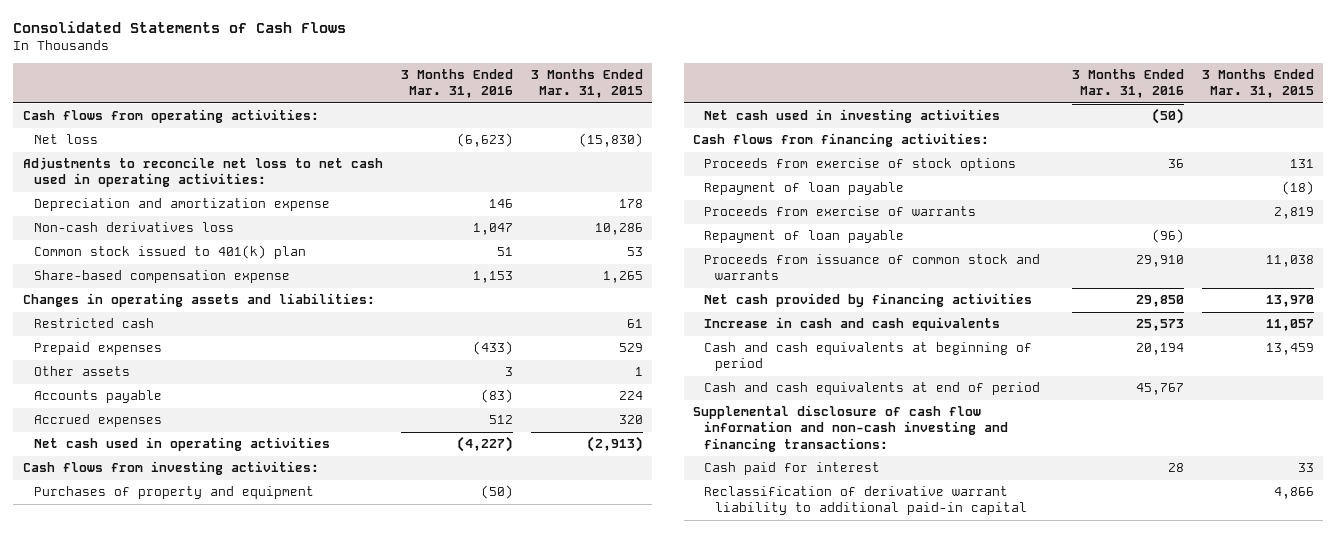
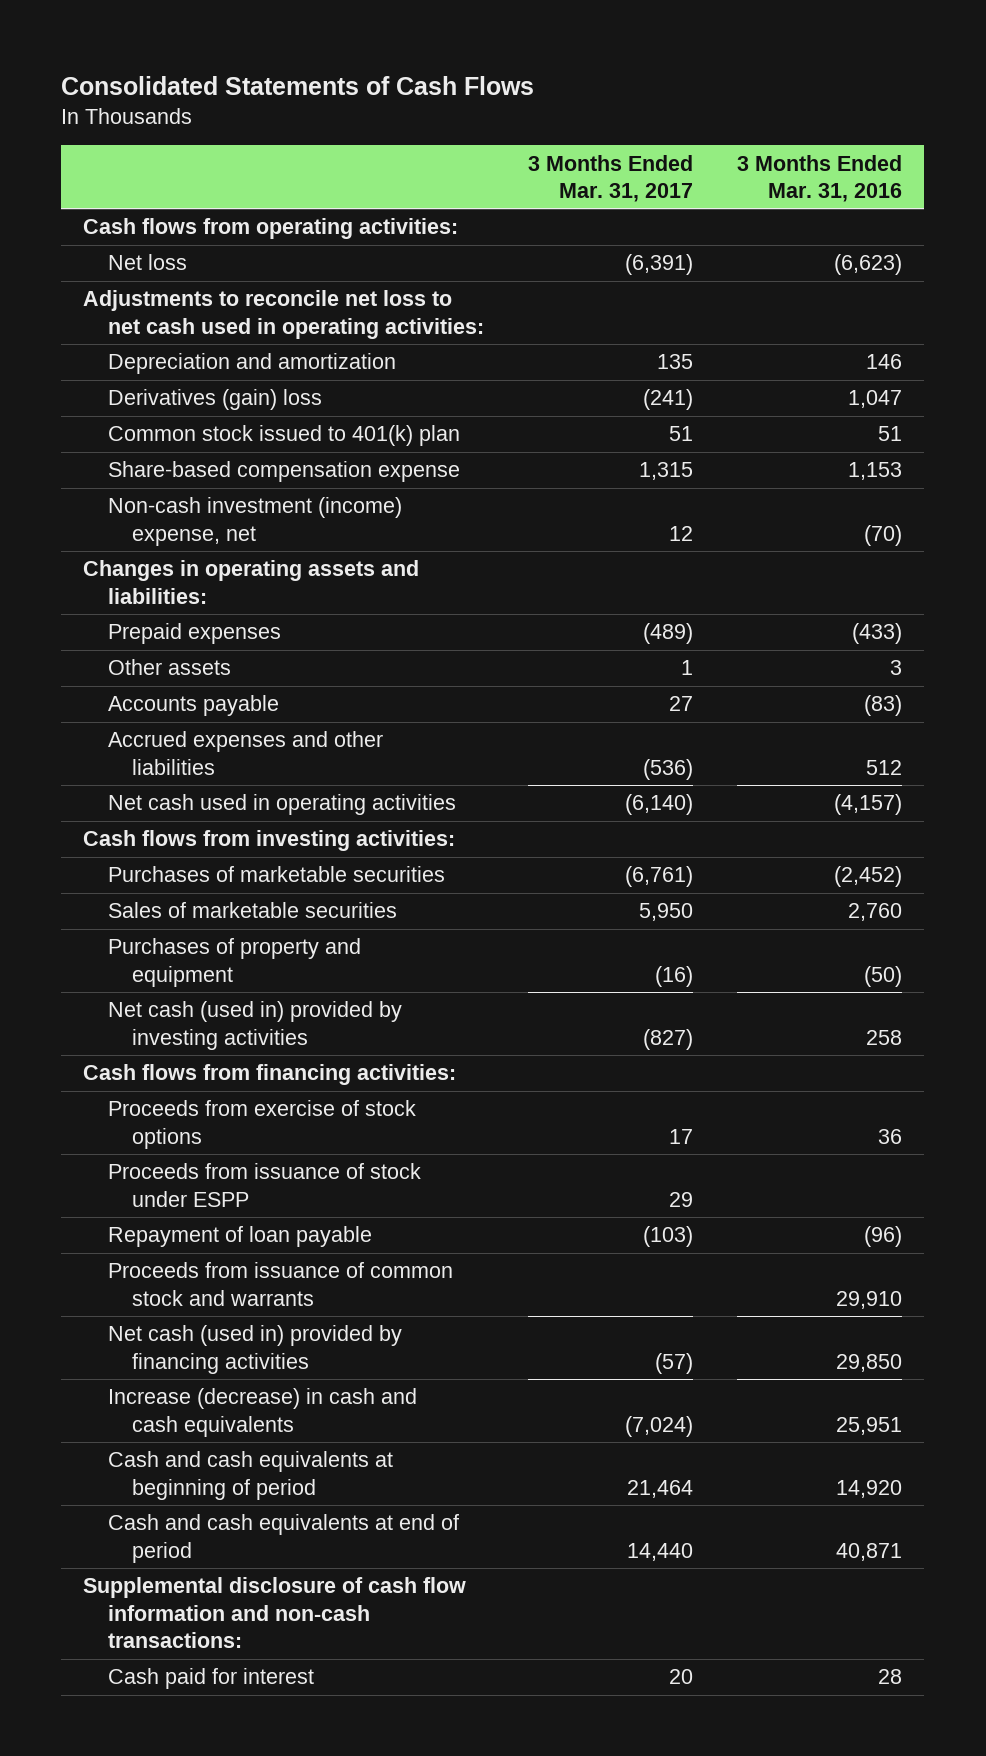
[531,69,644,99] 3 Months Ended Mar. 31, 2015 -> none
none -> [527,154,693,203] 3 Months Ended Mar. 31, 2017
[33,198,330,212] Depreciation and amortization expense -> [107,353,396,375] Depreciation and amortization
[33,222,234,233] Non-cash derivatives loss -> [107,389,322,411] Derivatives (gain) loss
none -> [107,497,402,546] Non-cash investment (income) expense, net
[33,318,154,329] Restricted cash -> none
[33,414,162,428] Accrued expenses -> [107,731,383,775] Accrued expenses and other liabilities
[456,436,513,453] (4,227) -> [834,794,903,816] (4,157)
none -> [107,866,445,883] Purchases of marketable securities
none -> [107,902,397,919] Sales of marketable securities
[704,109,1001,124] Net cash used in investing activities -> [107,1001,402,1050] Net cash (used in) provided by investing activities
[1151,108,1184,125] (50) -> [866,1029,903,1045] 258
[704,182,905,196] Repayment of loan payable -> none
[704,206,977,217] Proceeds from exercise of warrants -> none
none -> [107,1163,421,1207] Proceeds from issuance of stock under ESPP
[704,293,1033,308] Net cash provided by financing activities -> [107,1325,402,1374] Net cash (used in) provided by financing activities
[704,317,1001,332] Increase in cash and cash equivalents -> [107,1388,417,1437] Increase (decrease) in cash and cash equivalents
[1135,319,1184,332] 25,573 -> [836,1416,903,1435] 25,951
[1135,343,1184,356] 20,194 -> [836,1479,903,1498] 14,920
[1135,383,1184,396] 45,767 -> [836,1542,903,1561] 40,871
[693,405,1009,452] Supplemental disclosure of cash flow information and non-cash investing and financing transactions: -> [83,1577,467,1649] Supplemental disclosure of cash flow information and non-cash transactions:
[704,486,1028,516] Reclassification of derivative warrant liability to additional paid-in capital -> none

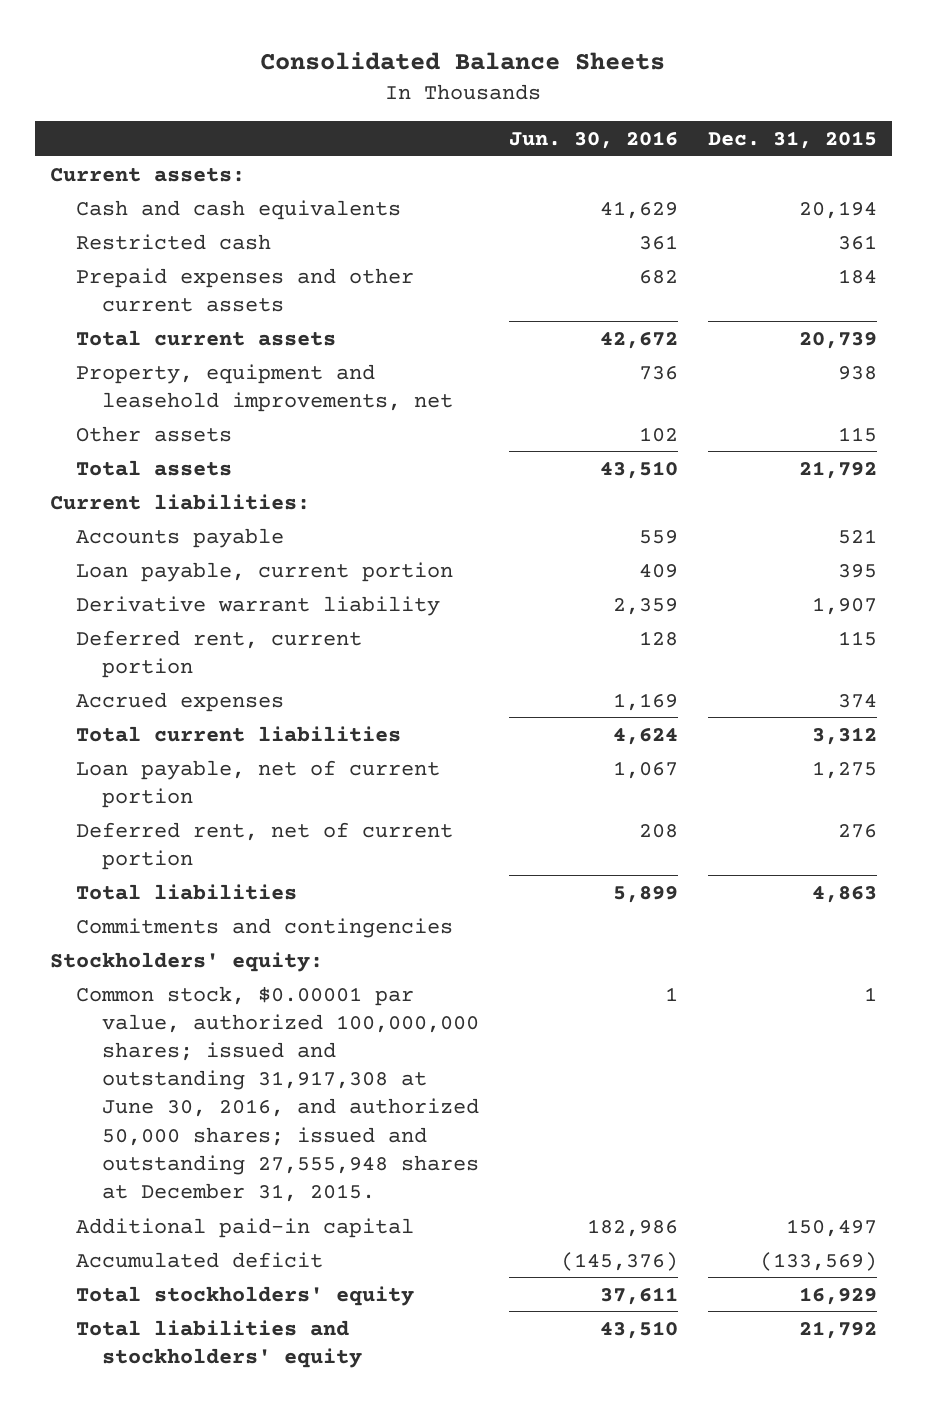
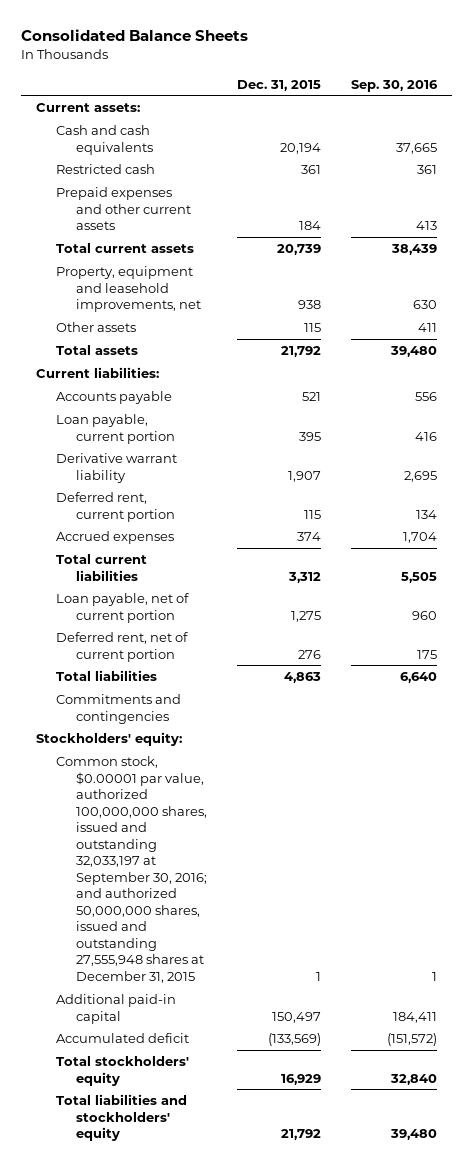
[508,131,678,150] Jun. 30, 2016 -> none
none -> [351,79,439,92] Sep. 30, 2016
[75,985,479,1202] Common stock, $0.00001 par value, authorized 100,000,000 shares; issued and outstanding 31,917,308 at June 30, 2016, and authorized 50,000 shares; issued and outstanding 27,555,948 shares at December 31, 2015. -> [56,756,208,983] Common stock, $0.00001 par value, authorized 100,000,000 shares, issued and outstanding 32,033,197 at September 30, 2016; and authorized 50,000,000 shares, issued and outstanding 27,555,948 shares at December 31, 2015

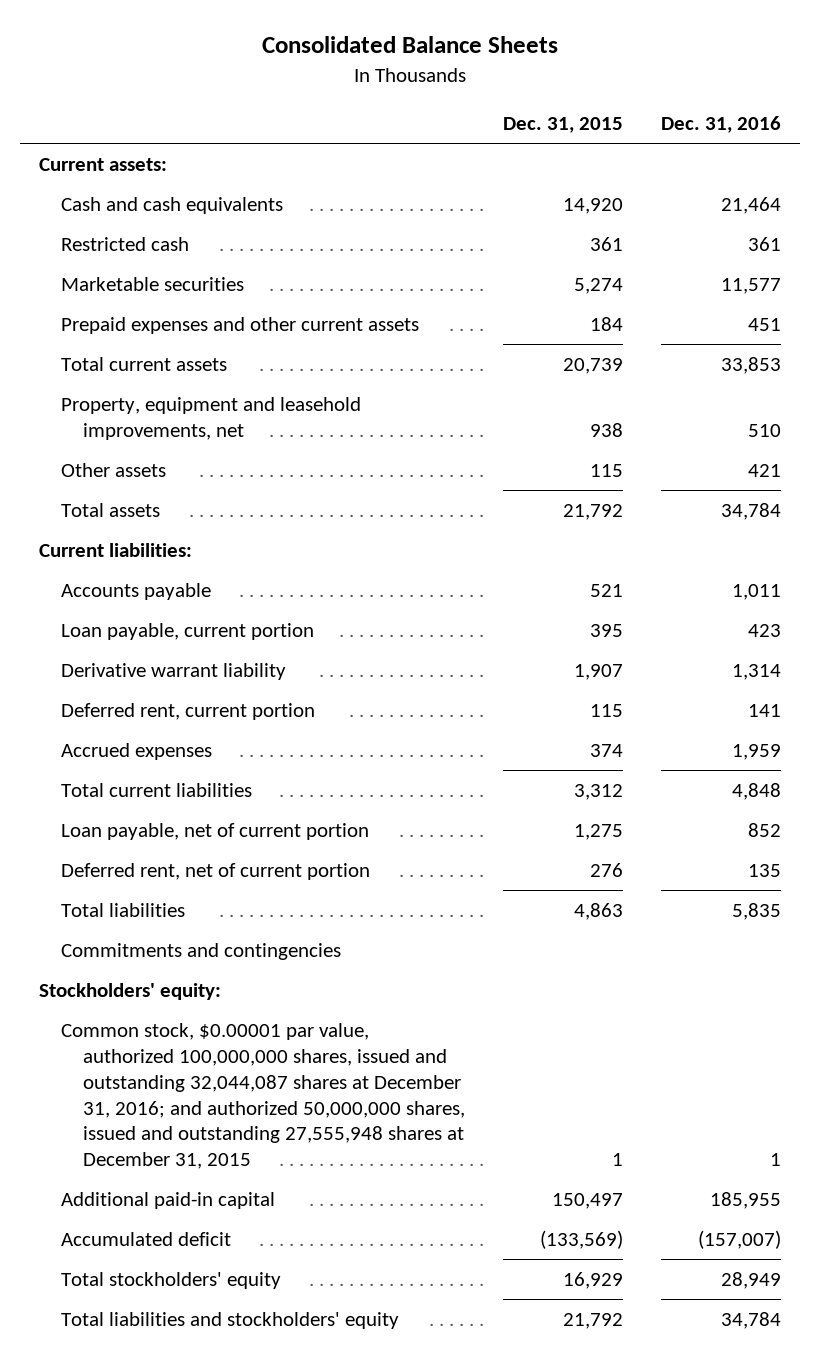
[351,79,439,92] Sep. 30, 2016 -> none
none -> [661,115,782,133] Dec. 31, 2016
[280,142,322,154] 20,194 -> [563,198,624,215] 14,920
none -> [61,277,245,292] Marketable securities
[56,756,208,983] Common stock, $0.00001 par value, authorized 100,000,000 shares, issued and outstanding 32,033,197 at September 30, 2016; and authorized 50,000,000 shares, issued and outstanding 27,555,948 shares at December 31, 2015 -> [61,1023,466,1170] Common stock, $0.00001 par value, authorized 100,000,000 shares, issued and outstanding 32,044,087 shares at December 31, 2016; and authorized 50,000,000 shares, issued and outstanding 27,555,948 shares at December 31, 2015

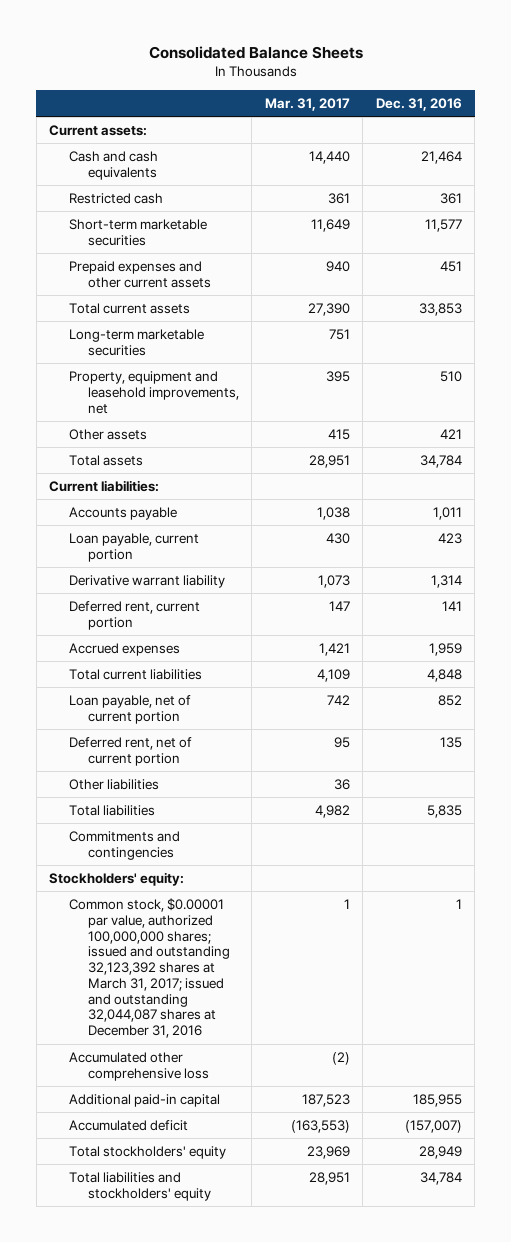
[503,116,624,133] Dec. 31, 2015 -> none
none -> [264,97,350,111] Mar. 31, 2017
[61,277,245,292] Marketable securities -> [68,219,207,246] Short-term marketable securities
none -> [68,329,204,356] Long-term marketable securities
none -> [68,779,159,791] Other liabilities
[61,1023,466,1170] Common stock, $0.00001 par value, authorized 100,000,000 shares, issued and outstanding 32,044,087 shares at December 31, 2016; and authorized 50,000,000 shares, issued and outstanding 27,555,948 shares at December 31, 2015 -> [68,898,230,1039] Common stock, $0.00001 par value, authorized 100,000,000 shares; issued and outstanding 32,123,392 shares at March 31, 2017; issued and outstanding 32,044,087 shares at December 31, 2016
none -> [68,1052,209,1081] Accumulated other comprehensive loss

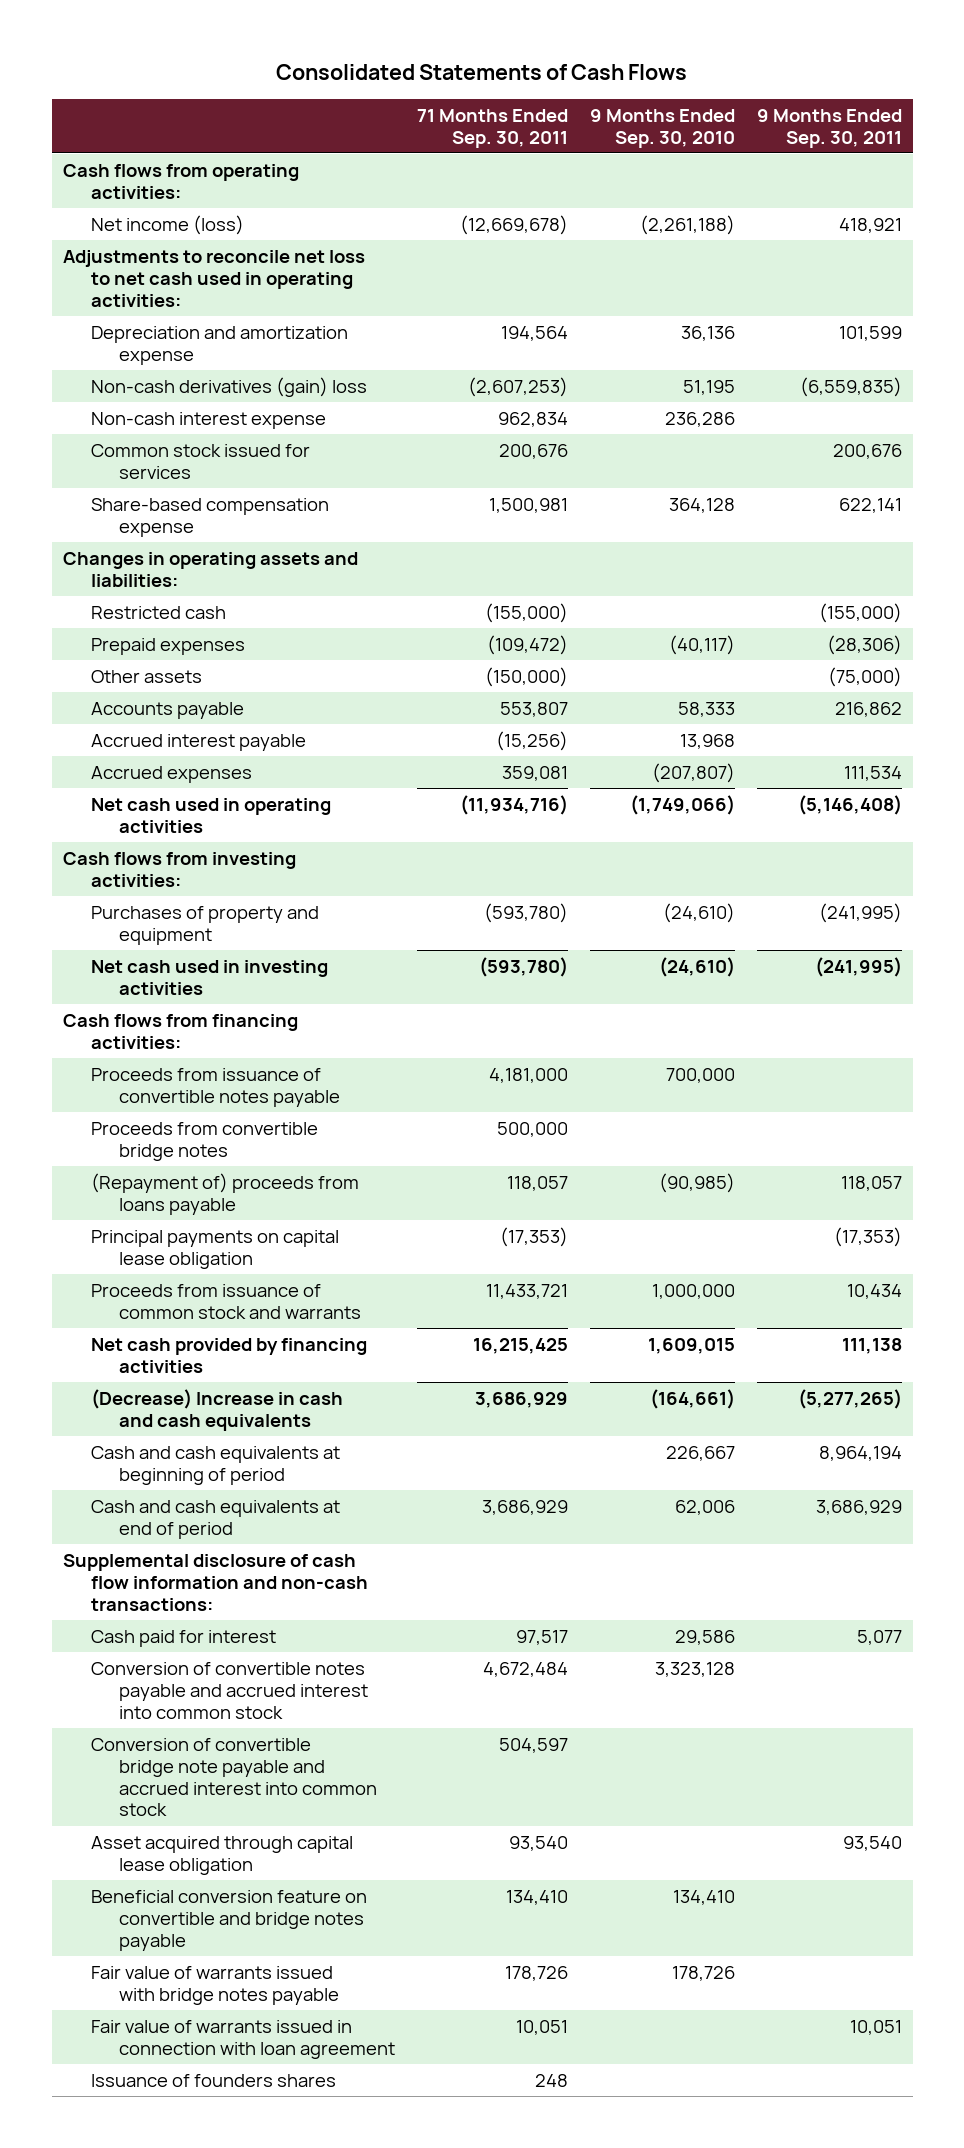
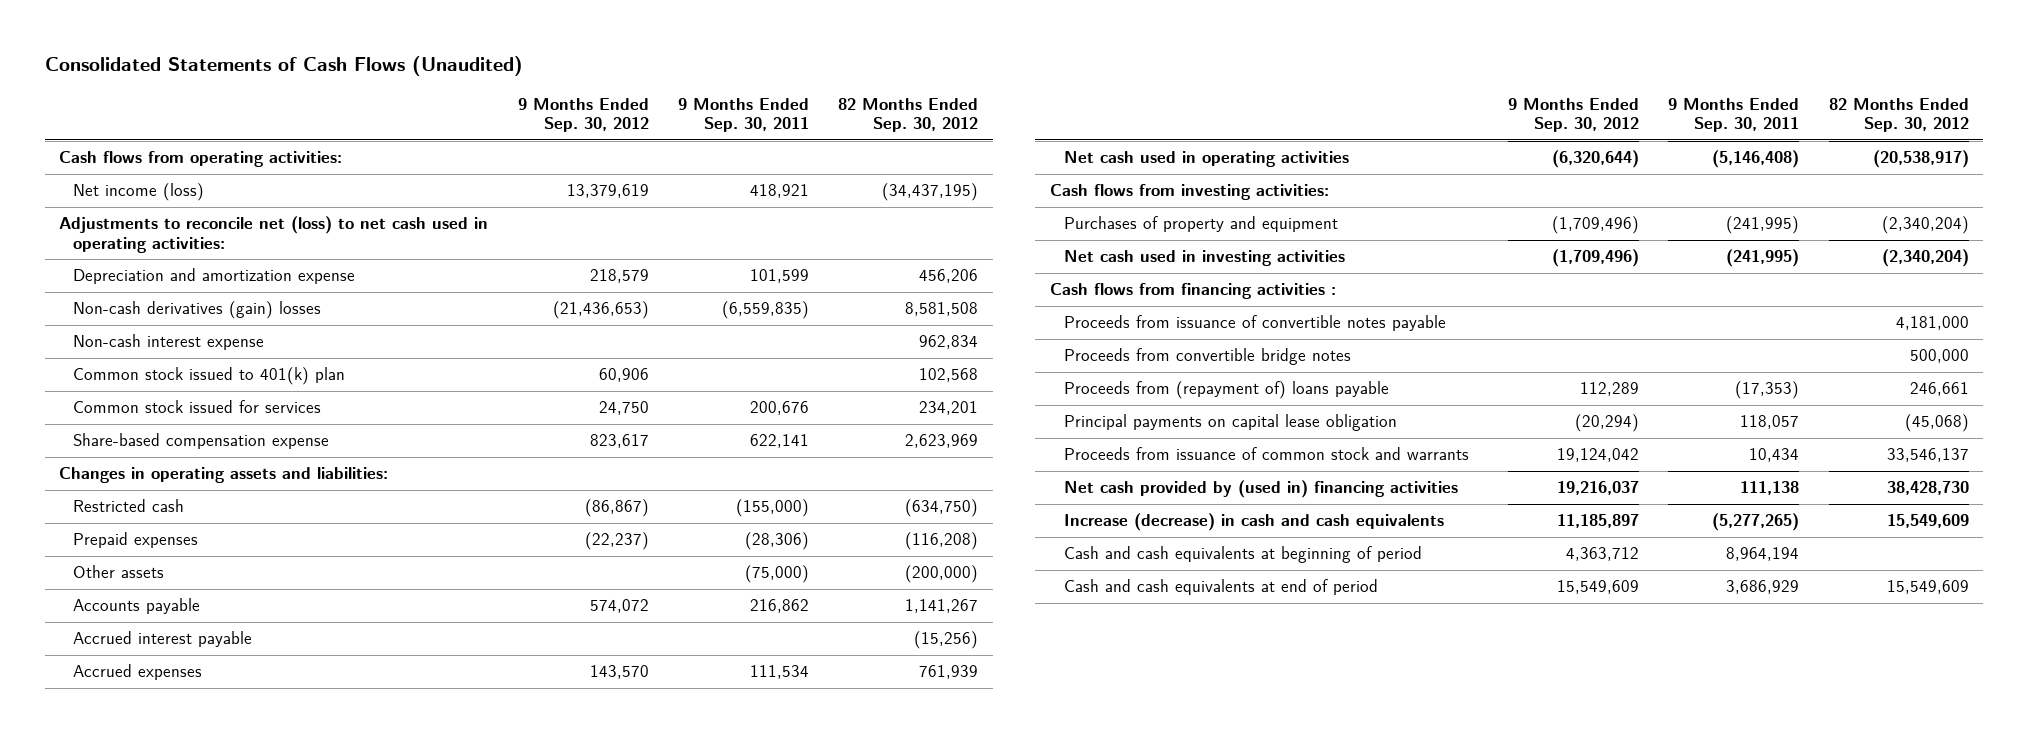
[276,64,688,81] Consolidated Statements of Cash Flows -> [44,55,523,76] Consolidated Statements of Cash Flows (Unaudited)
[416,108,568,148] 71 Months Ended Sep. 30, 2011 -> none
[589,108,735,148] 9 Months Ended Sep. 30, 2010 -> none
none -> [517,97,649,133] 9 Months Ended Sep. 30, 2012
none -> [838,97,979,133] 82 Months Ended Sep. 30, 2012
[62,249,365,307] Adjustments to reconcile net loss to net cash used in operating activities: -> [59,216,489,253] Adjustments to reconcile net (loss) to net cash used in operating activities:
[90,376,367,397] Non-cash derivatives (gain) loss -> [73,301,322,320] Non-cash derivatives (gain) losses
none -> [73,367,346,386] Common stock issued to 401(k) plan
[62,1013,298,1049] Cash flows from financing activities: -> [1049,283,1336,300] Cash flows from financing activities :
[90,1172,359,1215] (Repayment of) proceeds from loans payable -> [1063,381,1389,400] Proceeds from (repayment of) loans payable
[840,1175,902,1191] 118,057 -> [1735,381,1800,400] (17,353)
[833,1226,902,1247] (17,353) -> [1740,415,1800,430] 118,057
[90,1337,367,1373] Net cash provided by financing activities -> [1063,480,1458,499] Net cash provided by (used in) financing activities
[90,1388,343,1431] (Decrease) Increase in cash and cash equivalents -> [1063,513,1444,532] Increase (decrease) in cash and cash equivalents
[62,1553,368,1611] Supplemental disclosure of cash flow information and non-cash transactions: -> none
[90,1629,276,1647] Cash paid for interest -> none
[90,1661,368,1719] Conversion of convertible notes payable and accrued interest into common stock -> none
[90,1737,377,1817] Conversion of convertible bridge note payable and accrued interest into common stock -> none
[90,1835,353,1875] Asset acquired through capital lease obligation -> none
[90,1889,367,1951] Beneficial conversion feature on convertible and bridge notes payable -> none
[90,1965,339,2005] Fair value of warrants issued with bridge notes payable -> none
[90,2019,395,2059] Fair value of warrants issued in connection with loan agreement -> none
[90,2073,336,2087] Issuance of founders shares -> none

